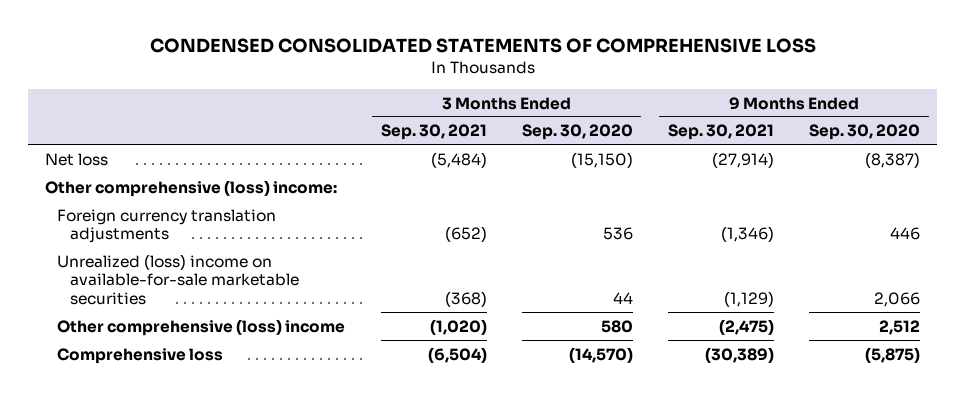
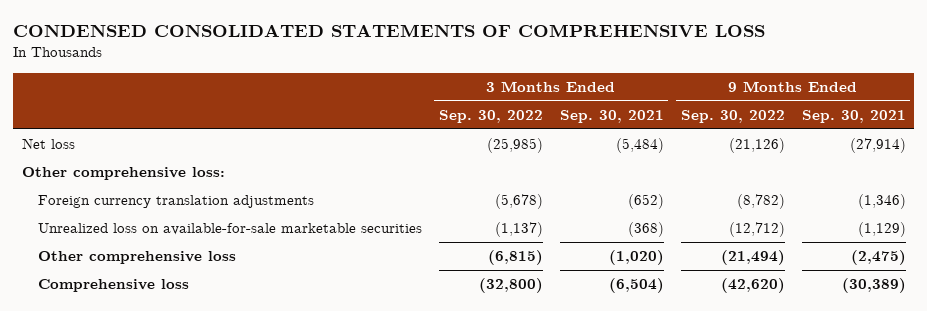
[521,124,633,141] Sep. 30, 2020 -> none
[808,124,920,141] Sep. 30, 2020 -> none
none -> [438,109,543,123] Sep. 30, 2022
none -> [680,109,785,123] Sep. 30, 2022
[45,179,338,197] Other comprehensive (loss) income: -> [21,167,225,181] Other comprehensive loss:
[57,253,299,305] Unrealized (loss) income on available-for-sale marketable securities -> [37,223,422,236] Unrealized loss on available-for-sale marketable securities
[57,318,346,336] Other comprehensive (loss) income -> [37,251,236,265] Other comprehensive loss

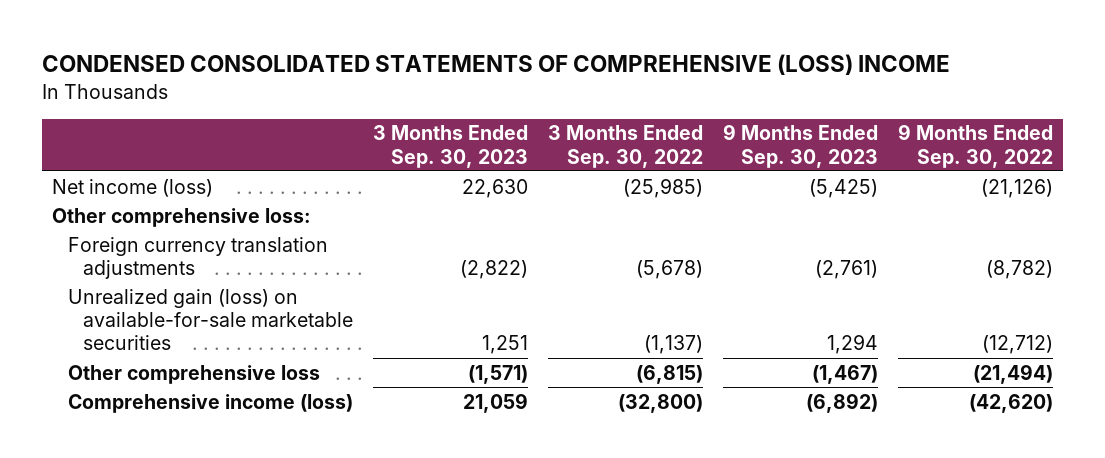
[13,23,766,37] CONDENSED CONSOLIDATED STATEMENTS OF COMPREHENSIVE LOSS -> [41,54,950,76] CONDENSED CONSOLIDATED STATEMENTS OF COMPREHENSIVE (LOSS) INCOME
[559,109,664,123] Sep. 30, 2021 -> none
[801,109,906,123] Sep. 30, 2021 -> none
none -> [373,125,529,168] 3 Months Ended Sep. 30, 2023
none -> [723,124,879,168] 9 Months Ended Sep. 30, 2023
[21,138,75,150] Net loss -> [51,178,213,197] Net income (loss)
[37,223,422,236] Unrealized loss on available-for-sale marketable securities -> [67,288,354,351] Unrealized gain (loss) on available-for-sale marketable securities
[37,279,189,293] Comprehensive loss -> [67,393,353,413] Comprehensive income (loss)

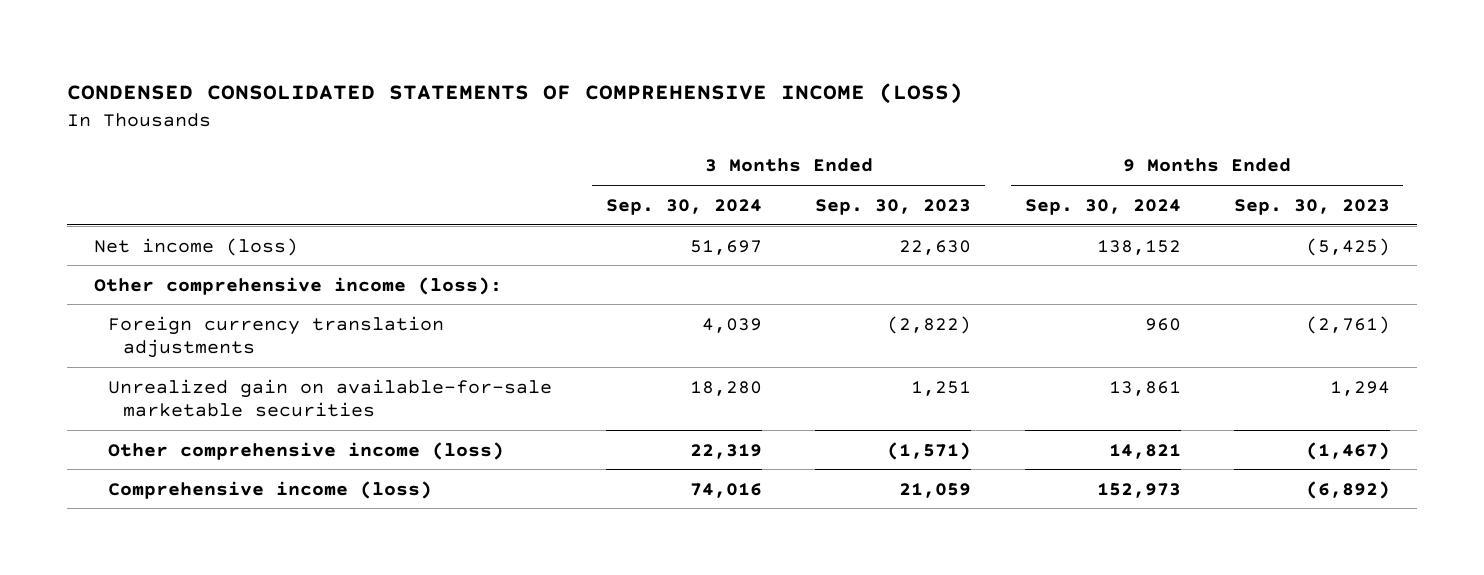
[41,54,950,76] CONDENSED CONSOLIDATED STATEMENTS OF COMPREHENSIVE (LOSS) INCOME -> [67,82,964,104] CONDENSED CONSOLIDATED STATEMENTS OF COMPREHENSIVE INCOME (LOSS)
[548,125,704,168] 3 Months Ended Sep. 30, 2022 -> none
[898,124,1054,168] 9 Months Ended Sep. 30, 2022 -> none
none -> [605,198,762,215] Sep. 30, 2024
none -> [1024,198,1181,215] Sep. 30, 2024
[51,207,311,227] Other comprehensive loss: -> [93,276,502,295] Other comprehensive income (loss):
[67,288,354,351] Unrealized gain (loss) on available-for-sale marketable securities -> [108,378,553,418] Unrealized gain on available-for-sale marketable securities
[67,364,320,384] Other comprehensive loss -> [108,441,505,460] Other comprehensive income (loss)

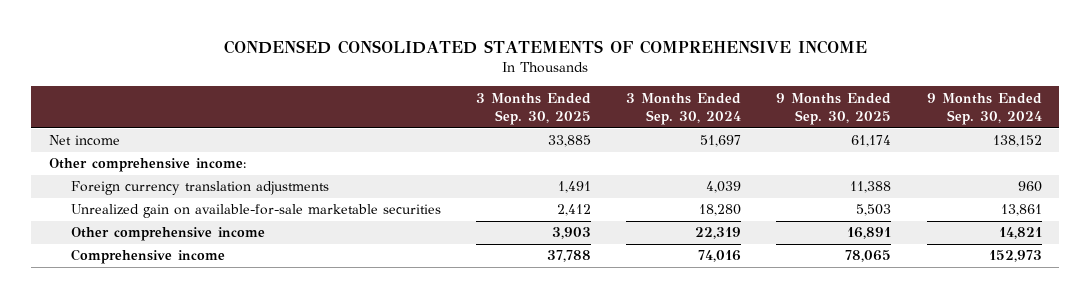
[67,82,964,104] CONDENSED CONSOLIDATED STATEMENTS OF COMPREHENSIVE INCOME (LOSS) -> [224,40,868,55] CONDENSED CONSOLIDATED STATEMENTS OF COMPREHENSIVE INCOME
[815,198,972,215] Sep. 30, 2023 -> none
[1234,198,1391,215] Sep. 30, 2023 -> none
none -> [476,92,592,126] 3 Months Ended Sep. 30, 2025
none -> [776,92,892,126] 9 Months Ended Sep. 30, 2025
[93,237,298,256] Net income (loss) -> [48,135,120,147] Net income
[93,276,502,295] Other comprehensive income (loss): -> [48,158,246,173] Other comprehensive income:
[108,441,505,460] Other comprehensive income (loss) -> [70,227,265,242] Other comprehensive income
[108,480,433,499] Comprehensive income (loss) -> [70,249,225,265] Comprehensive income

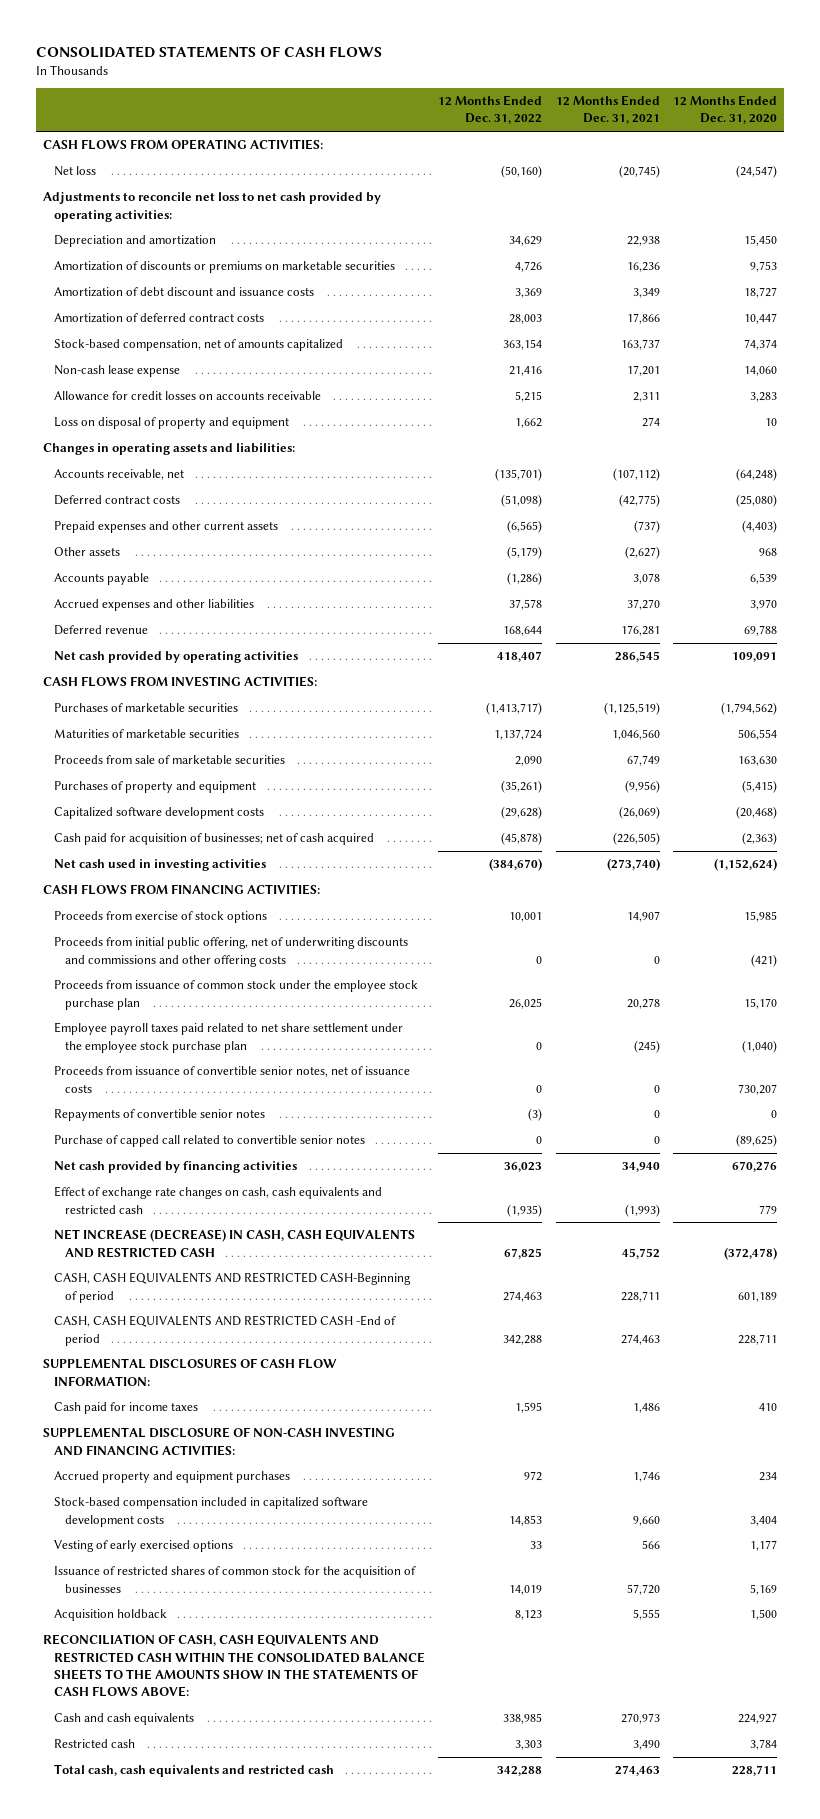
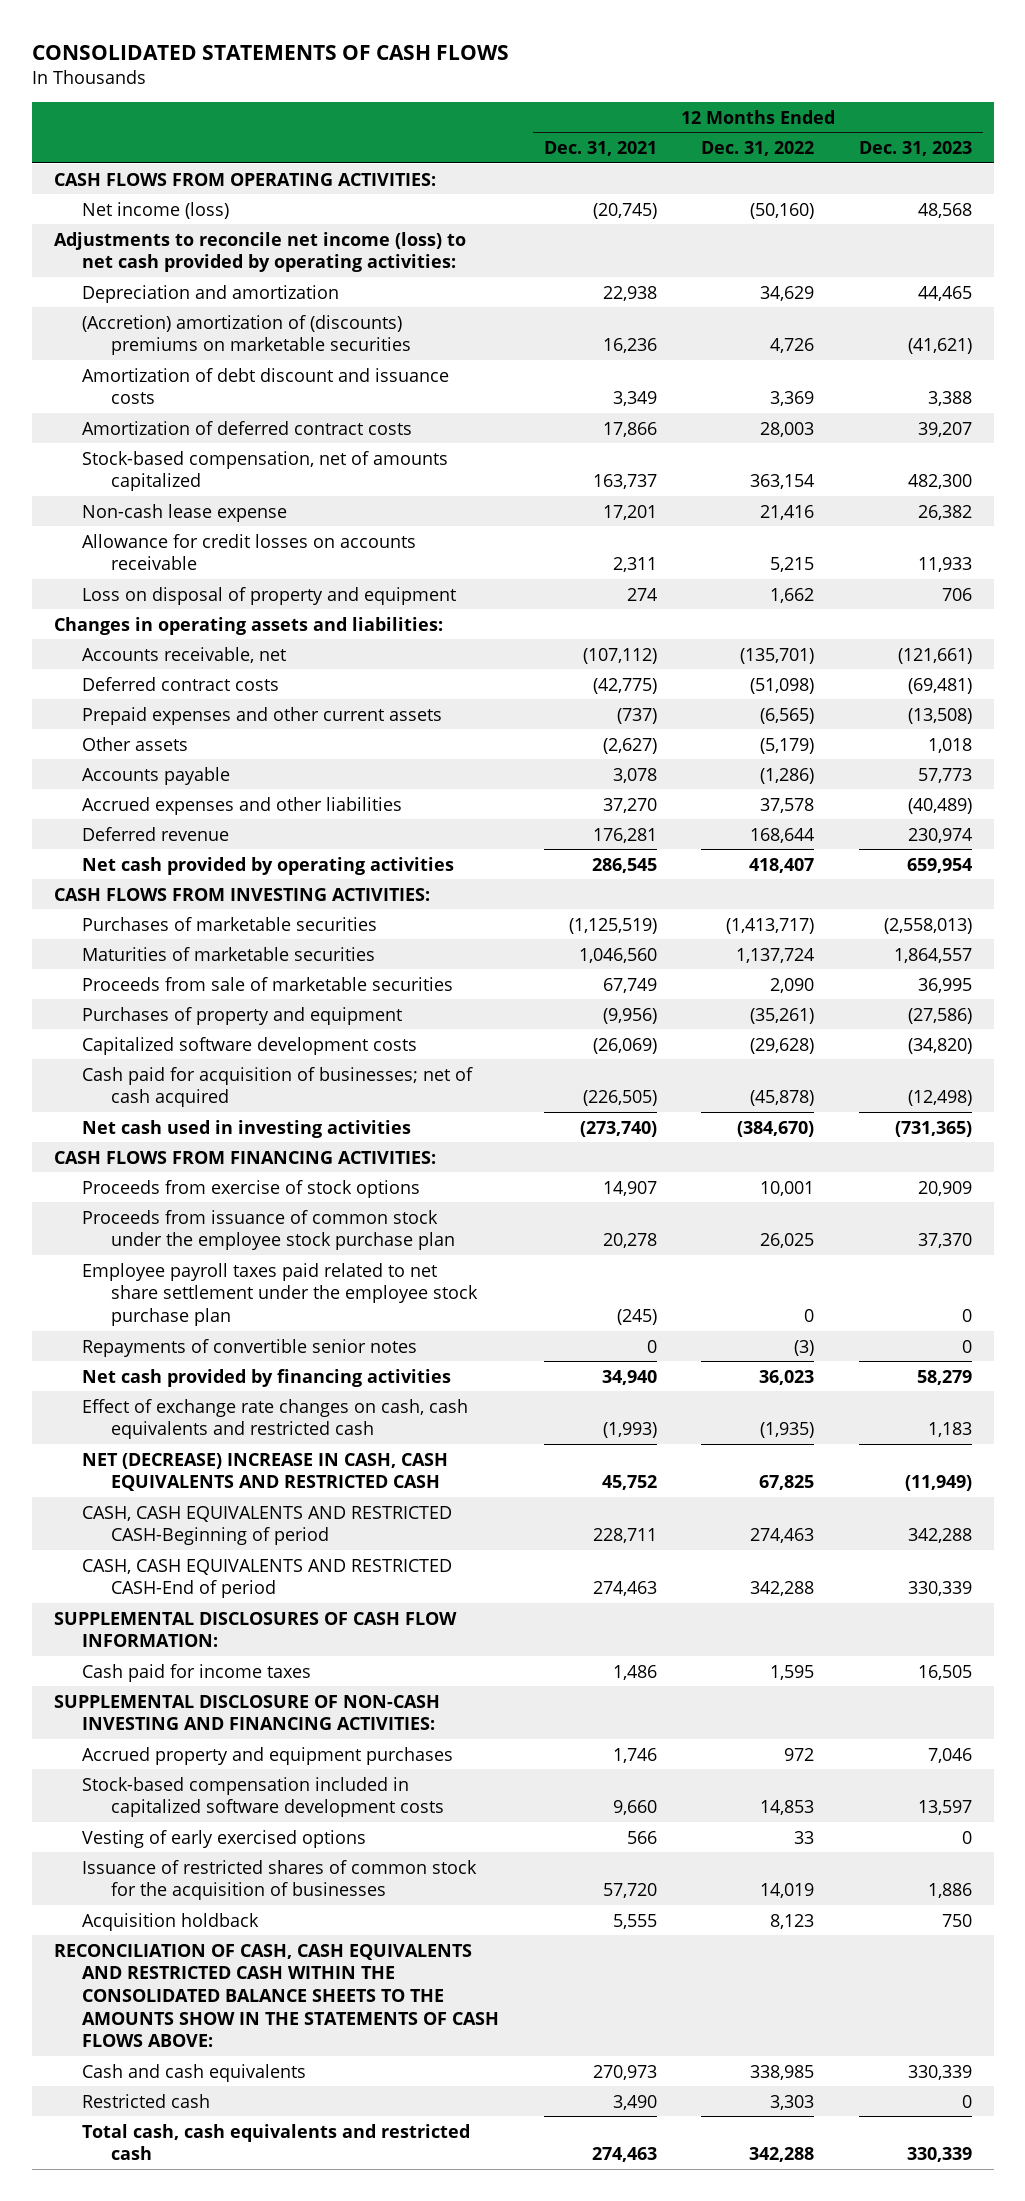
[673,95,778,125] 12 Months Ended Dec. 31, 2020 -> none
none -> [858,141,972,157] Dec. 31, 2023
[53,166,96,177] Net loss -> [82,201,230,219] Net income (loss)
[43,192,382,222] Adjustments to reconcile net loss to net cash provided by operating activities: -> [53,231,466,273] Adjustments to reconcile net income (loss) to net cash provided by operating activities:
[53,261,395,274] Amortization of discounts or premiums on marketable securities -> [82,314,411,356] (Accretion) amortization of (discounts) premiums on marketable securities
[53,937,408,967] Proceeds from initial public offering, net of underwriting discounts and commissions and other offering costs -> none
[53,1066,410,1093] Proceeds from issuance of convertible senior notes, net of issuance costs -> none
[53,1135,365,1148] Purchase of capped call related to convertible senior notes -> none
[53,1229,415,1258] NET INCREASE (DECREASE) IN CASH, CASH EQUIVALENTS AND RESTRICTED CASH -> [82,1452,449,1492] NET (DECREASE) INCREASE IN CASH, CASH EQUIVALENTS AND RESTRICTED CASH
[53,1315,396,1346] CASH, CASH EQUIVALENTS AND RESTRICTED CASH -End of period -> [82,1558,453,1599] CASH, CASH EQUIVALENTS AND RESTRICTED CASH-End of period

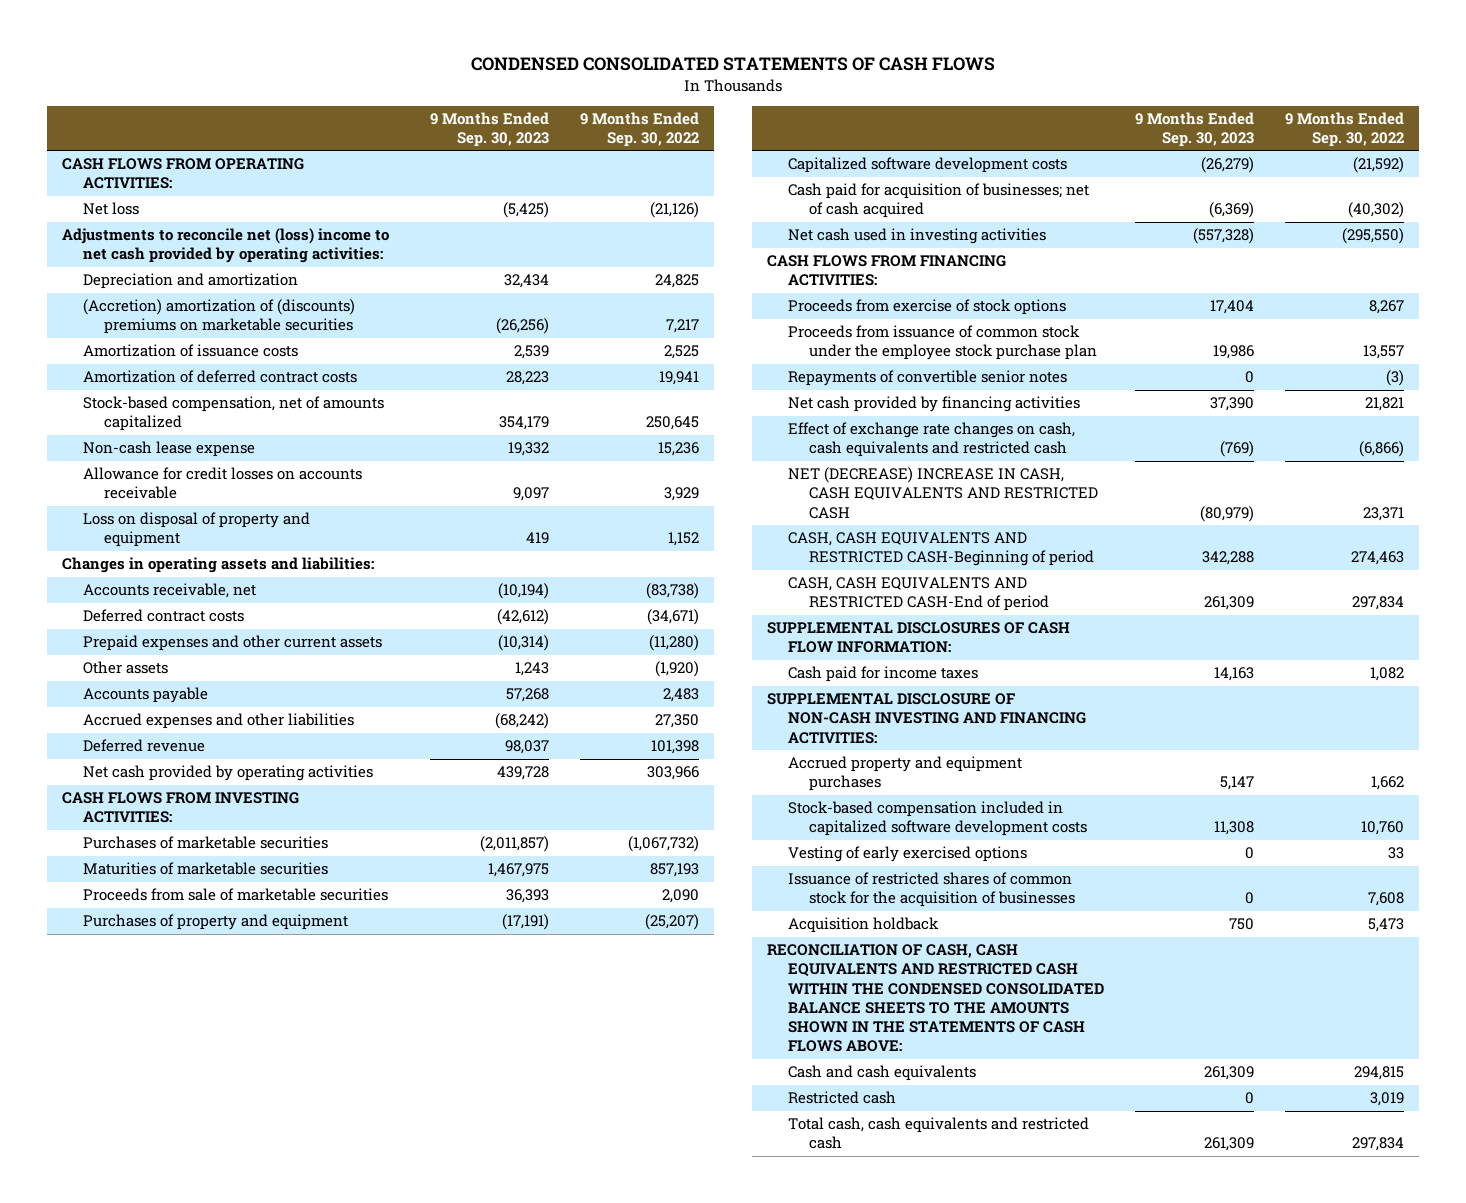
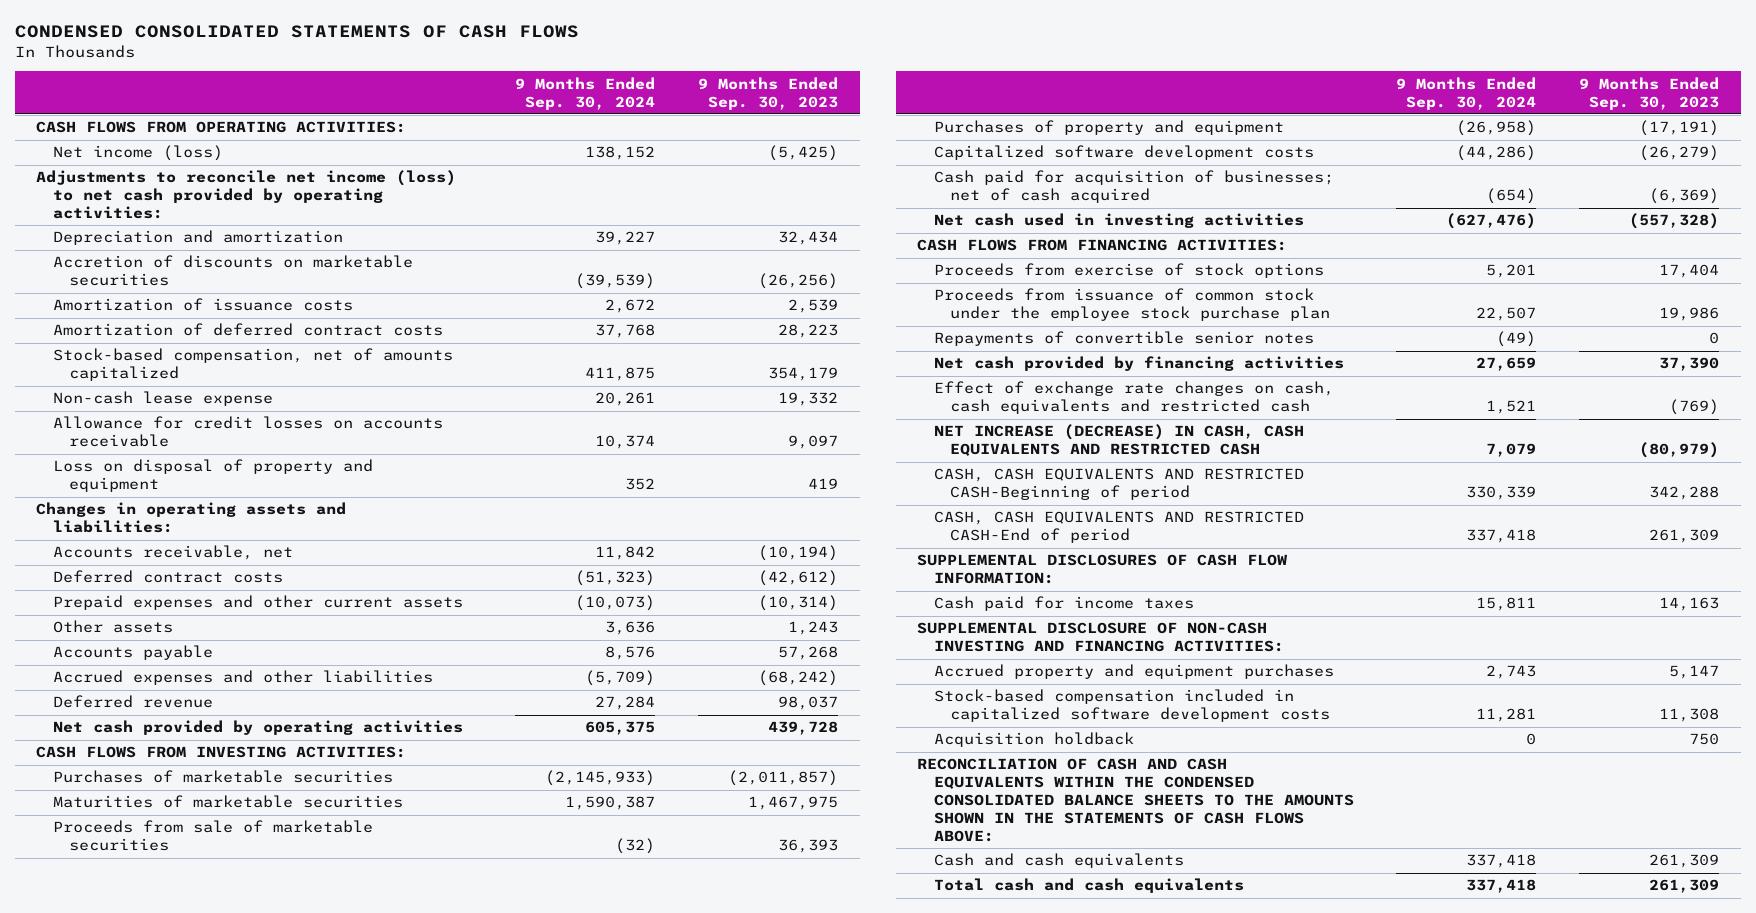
[579,111,699,148] 9 Months Ended Sep. 30, 2022 -> none
none -> [515,76,656,110] 9 Months Ended Sep. 30, 2024
[83,202,140,216] Net loss -> [52,145,223,162] Net income (loss)
[62,228,390,264] Adjustments to reconcile net (loss) income to net cash provided by operating activities: -> [36,170,457,220] Adjustments to reconcile net income (loss) to net cash provided by operating activities:
[83,299,356,335] (Accretion) amortization of (discounts) premiums on marketable securities -> [52,255,413,287] Accretion of discounts on marketable securities
[788,467,1099,519] NET (DECREASE) INCREASE IN CASH, CASH EQUIVALENTS AND RESTRICTED CASH -> [933,424,1304,457] NET INCREASE (DECREASE) IN CASH, CASH EQUIVALENTS AND RESTRICTED CASH
[788,846,1028,863] Vesting of early exercised options -> none
[788,872,1076,908] Issuance of restricted shares of common stock for the acquisition of businesses -> none
[767,944,1105,1053] RECONCILIATION OF CASH, CASH EQUIVALENTS AND RESTRICTED CASH WITHIN THE CONDENSED CONSOLIDATED BALANCE SHEETS TO THE AMOUNTS SHOWN IN THE STATEMENTS OF CASH FLOWS ABOVE: -> [917,758,1354,843] RECONCILIATION OF CASH AND CASH EQUIVALENTS WITHIN THE CONDENSED CONSOLIDATED BALANCE SHEETS TO THE AMOUNTS SHOWN IN THE STATEMENTS OF CASH FLOWS ABOVE:
[788,1091,897,1105] Restricted cash -> none
[788,1117,1090,1150] Total cash, cash equivalents and restricted cash -> [933,878,1244,894] Total cash and cash equivalents

